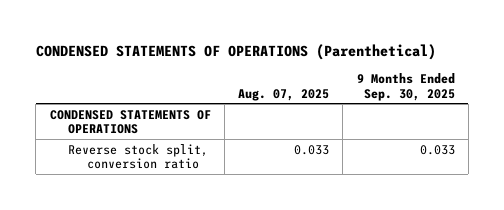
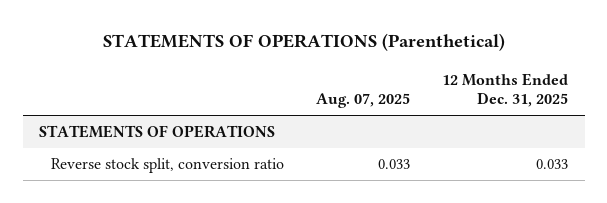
[35,43,436,60] CONDENSED STATEMENTS OF OPERATIONS (Parenthetical) -> [102,33,505,52] STATEMENTS OF OPERATIONS (Parenthetical)
[356,72,455,101] 9 Months Ended Sep. 30, 2025 -> none
none -> [442,72,569,108] 12 Months Ended Dec. 31, 2025
[49,109,211,135] CONDENSED STATEMENTS OF OPERATIONS -> [38,125,275,139] STATEMENTS OF OPERATIONS

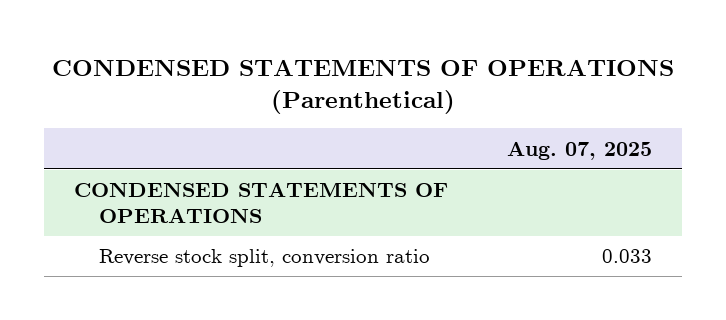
[102,33,505,52] STATEMENTS OF OPERATIONS (Parenthetical) -> [52,58,675,114] CONDENSED STATEMENTS OF OPERATIONS (Parenthetical)
[442,72,569,108] 12 Months Ended Dec. 31, 2025 -> none
[38,125,275,139] STATEMENTS OF OPERATIONS -> [73,182,448,223] CONDENSED STATEMENTS OF OPERATIONS

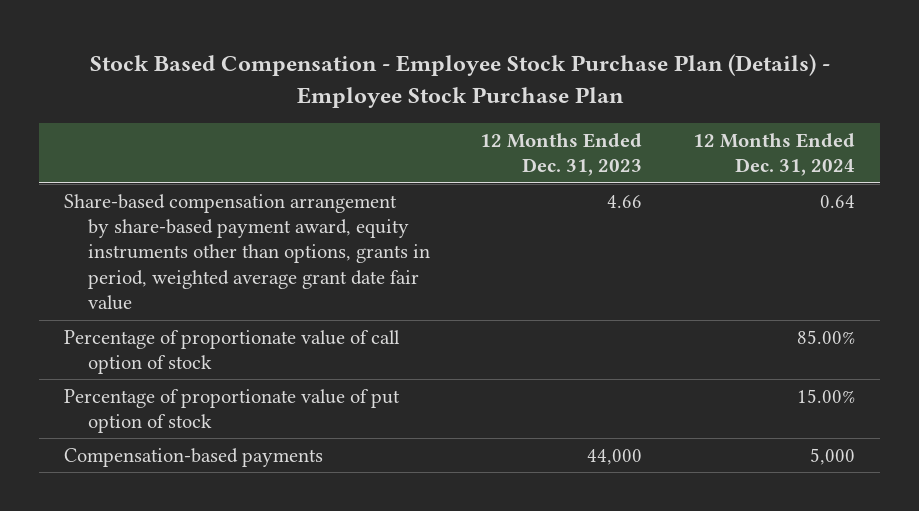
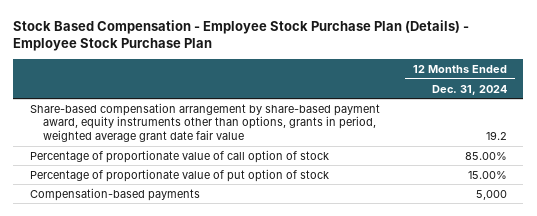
[480,132,643,177] 12 Months Ended Dec. 31, 2023 -> none
[820,194,856,208] 0.64 -> [485,131,507,141] 19.2

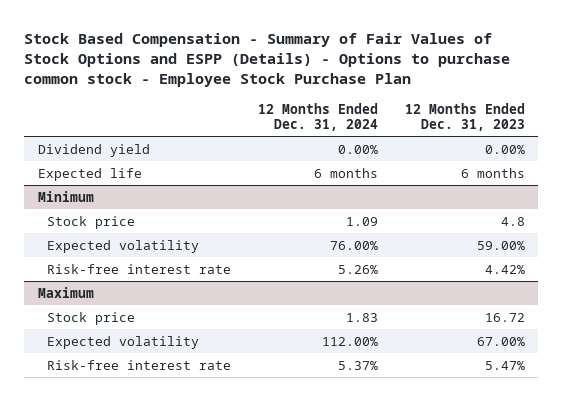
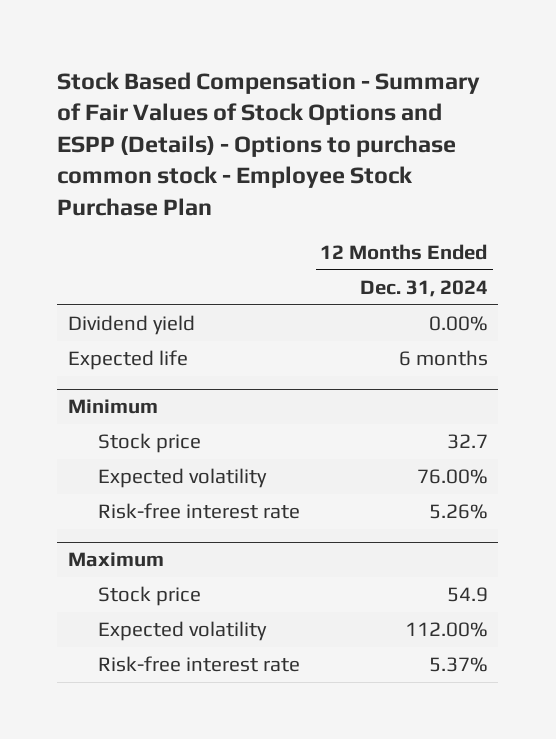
[404,102,525,131] 12 Months Ended Dec. 31, 2023 -> none
[345,216,378,226] 1.09 -> [446,433,488,449] 32.7
[345,312,378,322] 1.83 -> [446,586,488,602] 54.9

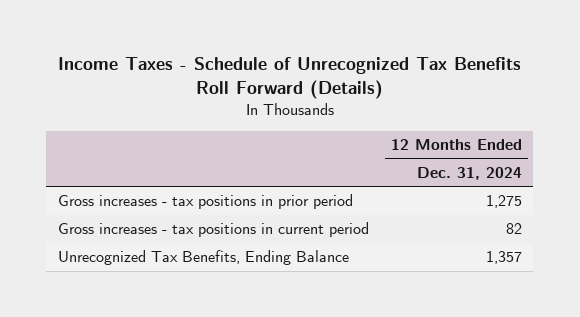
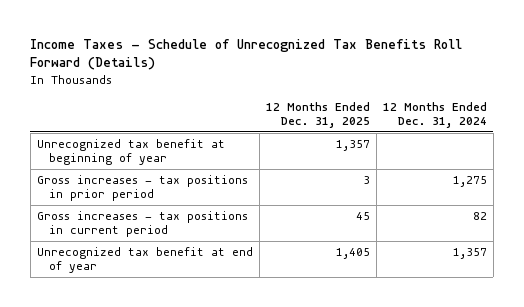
none -> [265,101,370,128] 12 Months Ended Dec. 31, 2025
none -> [36,139,225,166] Unrecognized tax benefit at beginning of year
[57,250,349,266] Unrecognized Tax Benefits, Ending Balance -> [36,247,253,274] Unrecognized tax benefit at end of year

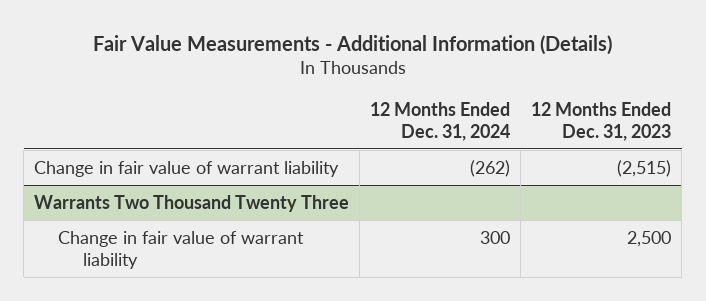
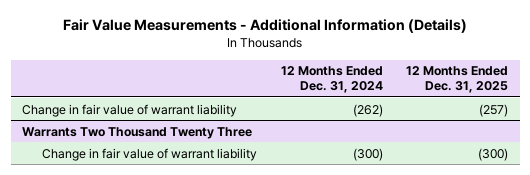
[531,101,672,141] 12 Months Ended Dec. 31, 2023 -> none
none -> [405,66,508,94] 12 Months Ended Dec. 31, 2025
[480,230,511,244] 300 -> [352,147,383,161] (300)

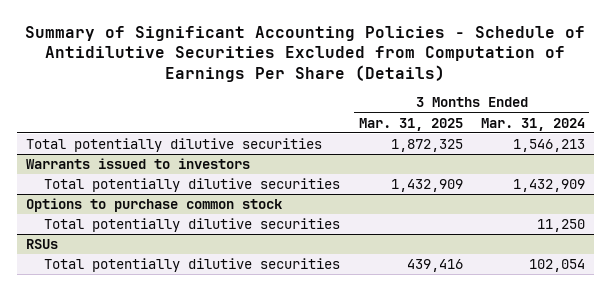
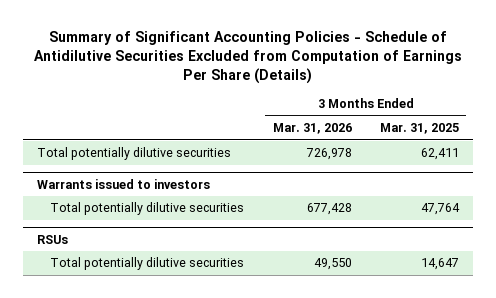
[480,117,585,131] Mar. 31, 2024 -> none
none -> [272,123,352,135] Mar. 31, 2026
[390,138,463,152] 1,872,325 -> [420,148,459,161] 62,411
[26,197,283,212] Options to purchase common stock -> none
[44,217,341,232] Total potentially dilutive securities -> none
[390,178,463,192] 1,432,909 -> [420,203,460,216] 47,764
[406,258,463,272] 439,416 -> [420,258,459,271] 14,647

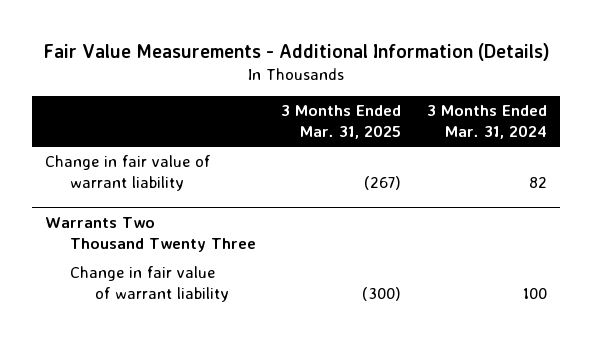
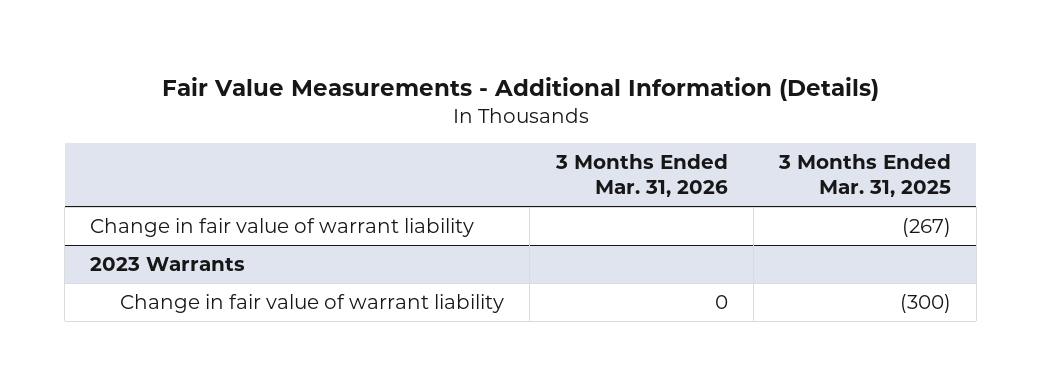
[427,105,548,140] 3 Months Ended Mar. 31, 2024 -> none
none -> [554,153,728,198] 3 Months Ended Mar. 31, 2026
[44,216,256,252] Warrants Two Thousand Twenty Three -> [90,256,246,271] 2023 Warrants

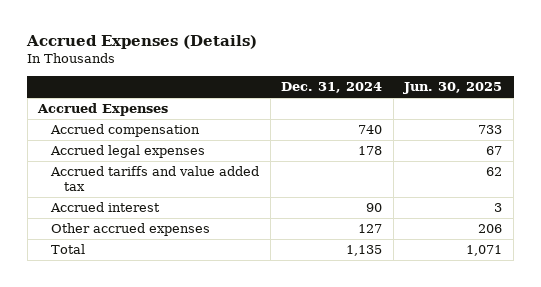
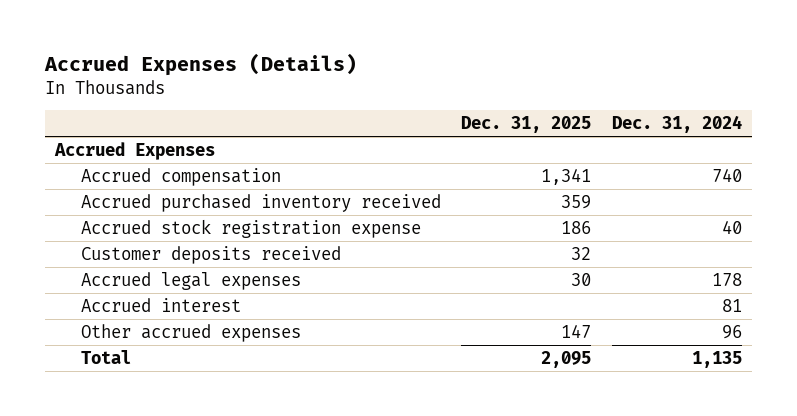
[403,81,503,94] Jun. 30, 2025 -> none
none -> [461,116,592,134] Dec. 31, 2025
none -> [80,193,441,212] Accrued purchased inventory received
none -> [80,218,421,238] Accrued stock registration expense
none -> [80,245,341,264] Customer deposits received
[50,166,260,191] Accrued tariffs and value added tax -> none
[366,203,383,213] 90 -> [722,298,743,312] 81
[358,224,383,234] 127 -> [722,324,743,339] 96

